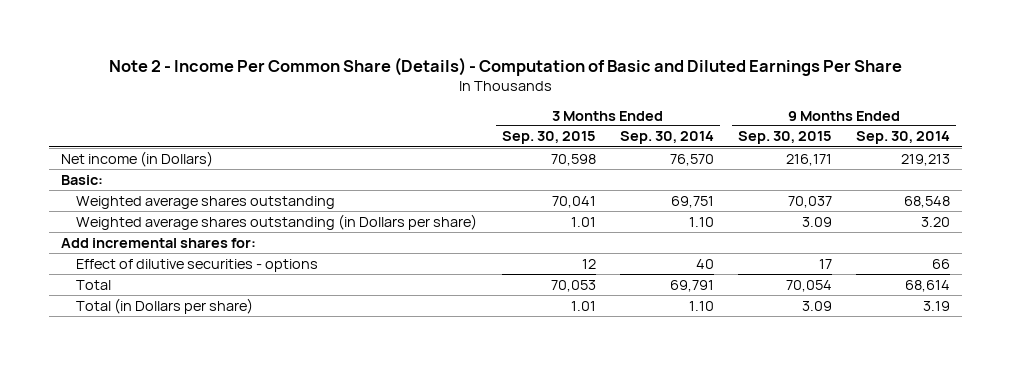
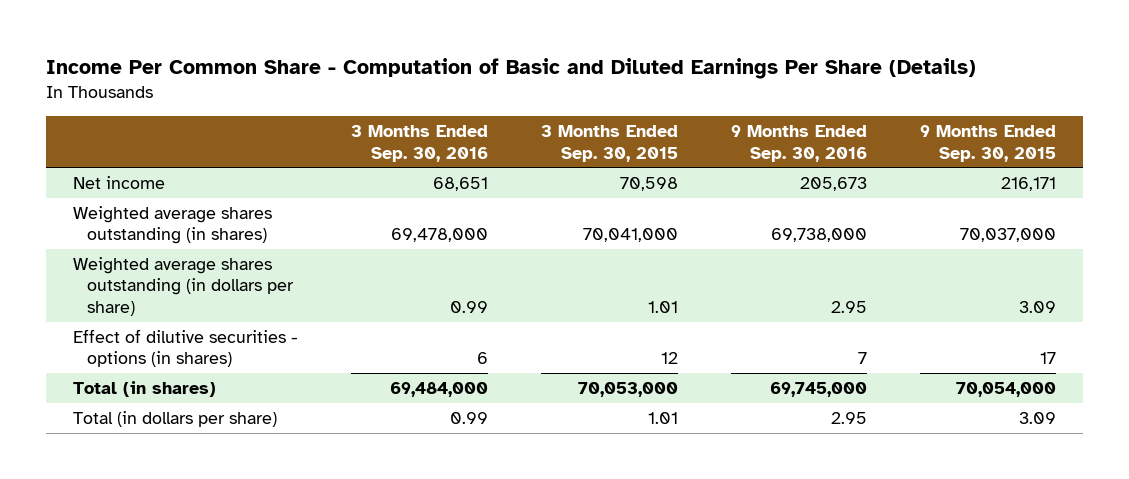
[108,56,902,76] Note 2 - Income Per Common Share (Details) - Computation of Basic and Diluted Earnings Per Share -> [46,57,977,79] Income Per Common Share - Computation of Basic and Diluted Earnings Per Share (Details)
[619,131,714,145] Sep. 30, 2014 -> none
[856,131,951,145] Sep. 30, 2014 -> none
none -> [350,125,488,162] 3 Months Ended Sep. 30, 2016
none -> [731,125,868,162] 9 Months Ended Sep. 30, 2016
[61,174,104,185] Basic: -> none
[61,237,257,248] Add incremental shares for: -> none
[61,150,214,167] Net income (in Dollars) -> [72,176,165,190] Net income
[76,195,336,209] Weighted average shares outstanding -> [72,206,272,245] Weighted average shares outstanding (in shares)
[551,195,596,208] 70,041 -> [582,228,678,243] 70,041,000
[787,195,832,208] 70,037 -> [960,228,1057,243] 70,037,000
[76,213,478,230] Weighted average shares outstanding (in Dollars per share) -> [72,257,294,316] Weighted average shares outstanding (in dollars per share)
[76,258,319,272] Effect of dilutive securities - options -> [72,329,298,368] Effect of dilutive securities - options (in shares)
[76,279,112,290] Total -> [72,381,216,398] Total (in shares)
[550,279,596,292] 70,053 -> [577,382,678,398] 70,053,000
[785,279,832,292] 70,054 -> [956,382,1057,398] 70,054,000
[76,297,254,314] Total (in Dollars per share) -> [72,411,277,428] Total (in dollars per share)

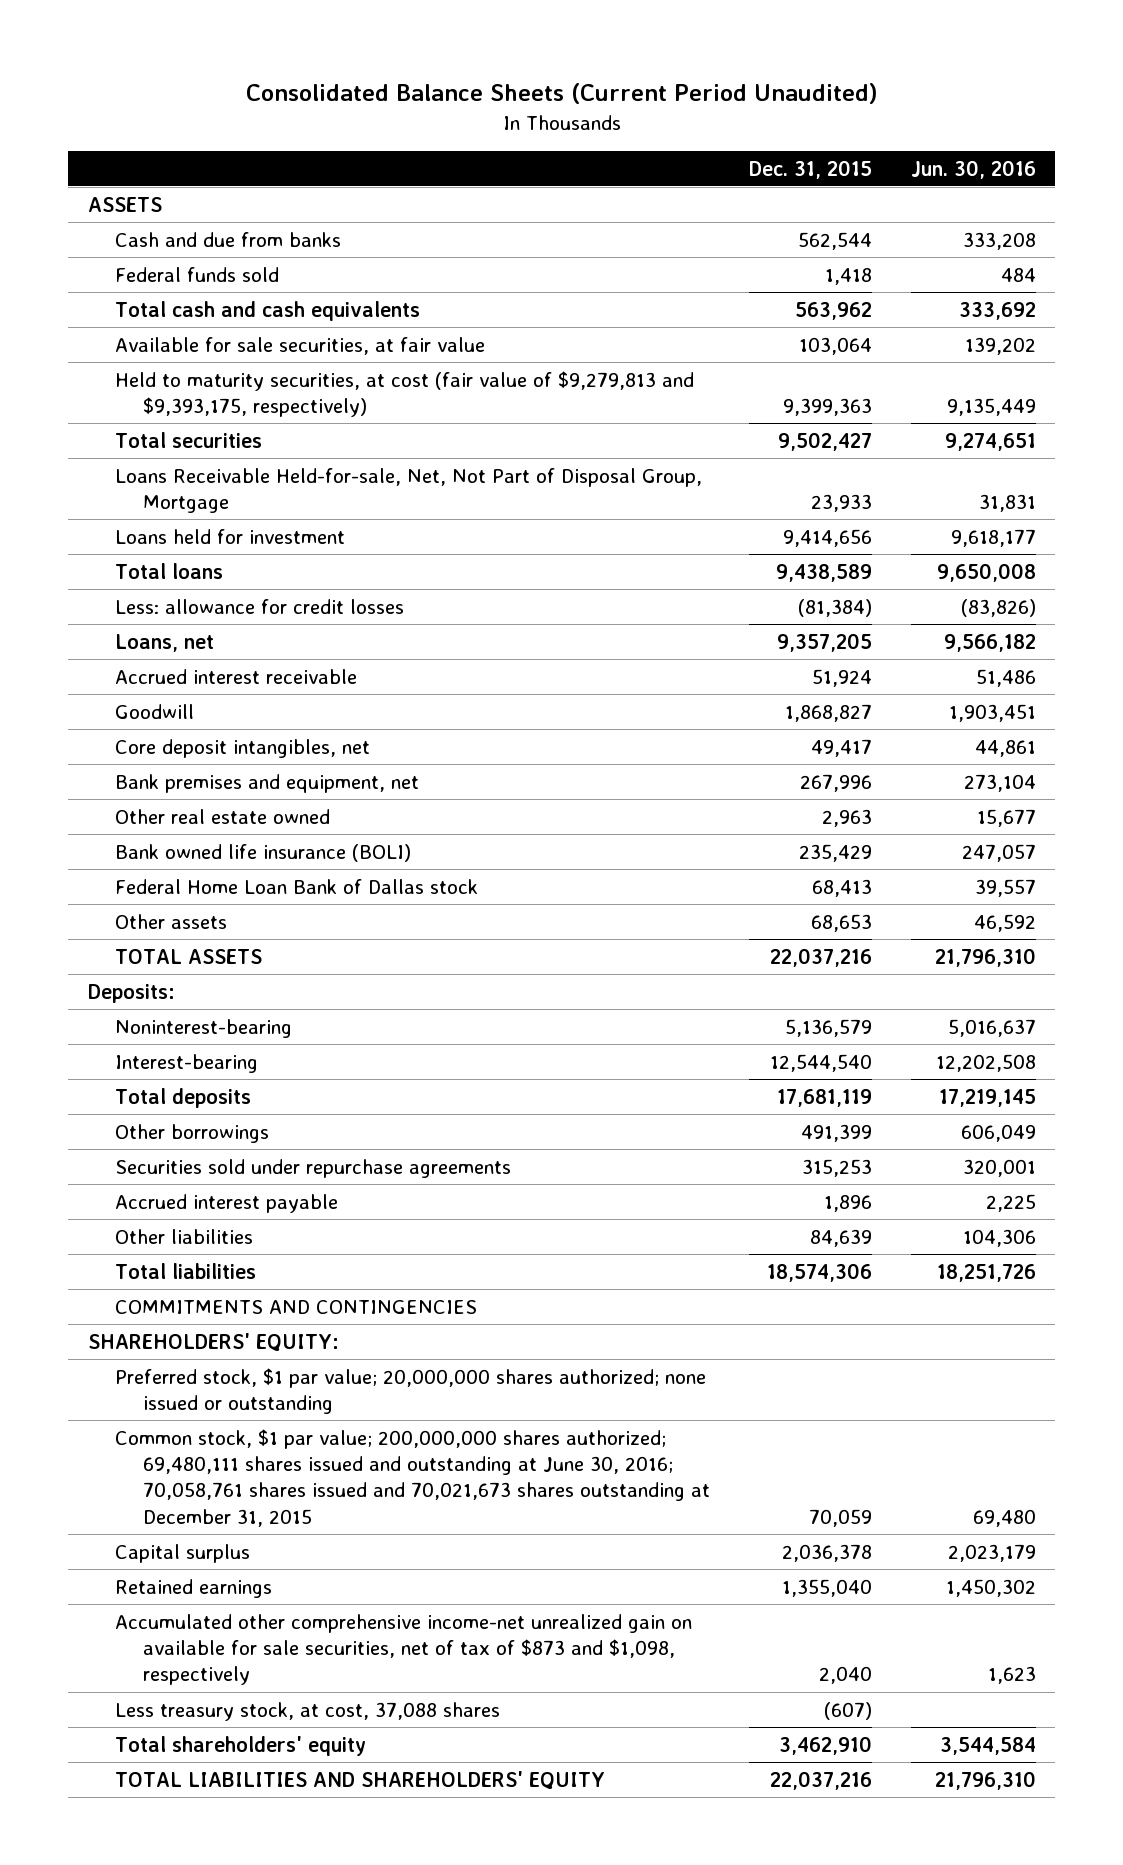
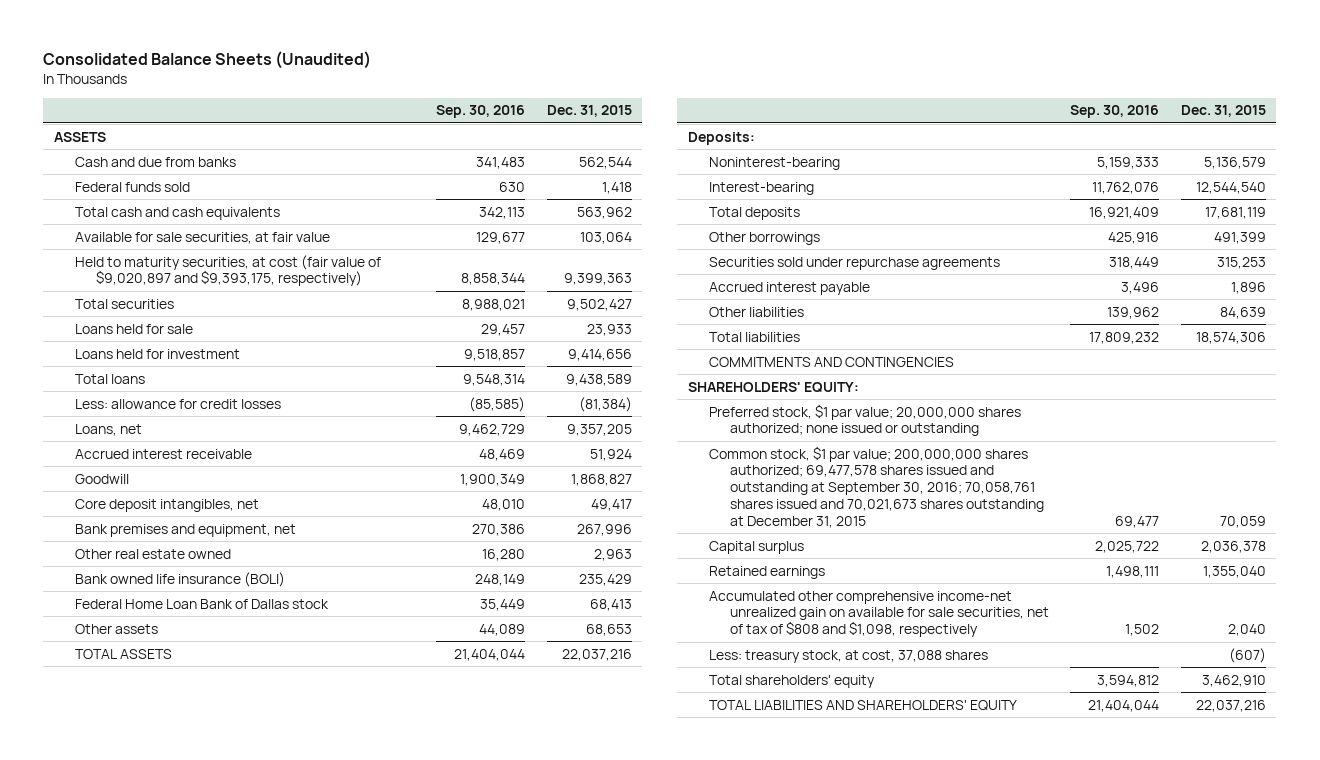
[245,83,878,105] Consolidated Balance Sheets (Current Period Unaudited) -> [43,51,372,70] Consolidated Balance Sheets (Unaudited)
[910,159,1036,179] Jun. 30, 2016 -> none
none -> [436,105,526,119] Sep. 30, 2016
[115,370,695,418] Held to maturity securities, at cost (fair value of $9,279,813 and $9,393,175, respectively) -> [75,254,382,287] Held to maturity securities, at cost (fair value of $9,020,897 and $9,393,175, respectively)
[115,467,703,514] Loans Receivable Held-for-sale, Net, Not Part of Disposal Group, Mortgage -> [75,323,194,334] Loans held for sale
[115,1428,710,1527] Common stock, $1 par value; 200,000,000 shares authorized; 69,480,111 shares issued and outstanding at June 30, 2016; 70,058,761 shares issued and 70,021,673 shares outstanding at December 31, 2015 -> [708,445,1044,528] Common stock, $1 par value; 200,000,000 shares authorized; 69,477,578 shares issued and outstanding at September 30, 2016; 70,058,761 shares issued and 70,021,673 shares outstanding at December 31, 2015
[115,1613,693,1686] Accumulated other comprehensive income-net unrealized gain on available for sale securities, net of tax of $873 and $1,098, respectively -> [708,590,1049,638] Accumulated other comprehensive income-net unrealized gain on available for sale securities, net of tax of $808 and $1,098, respectively
[115,1701,501,1721] Less treasury stock, at cost, 37,088 shares -> [708,649,988,663] Less: treasury stock, at cost, 37,088 shares

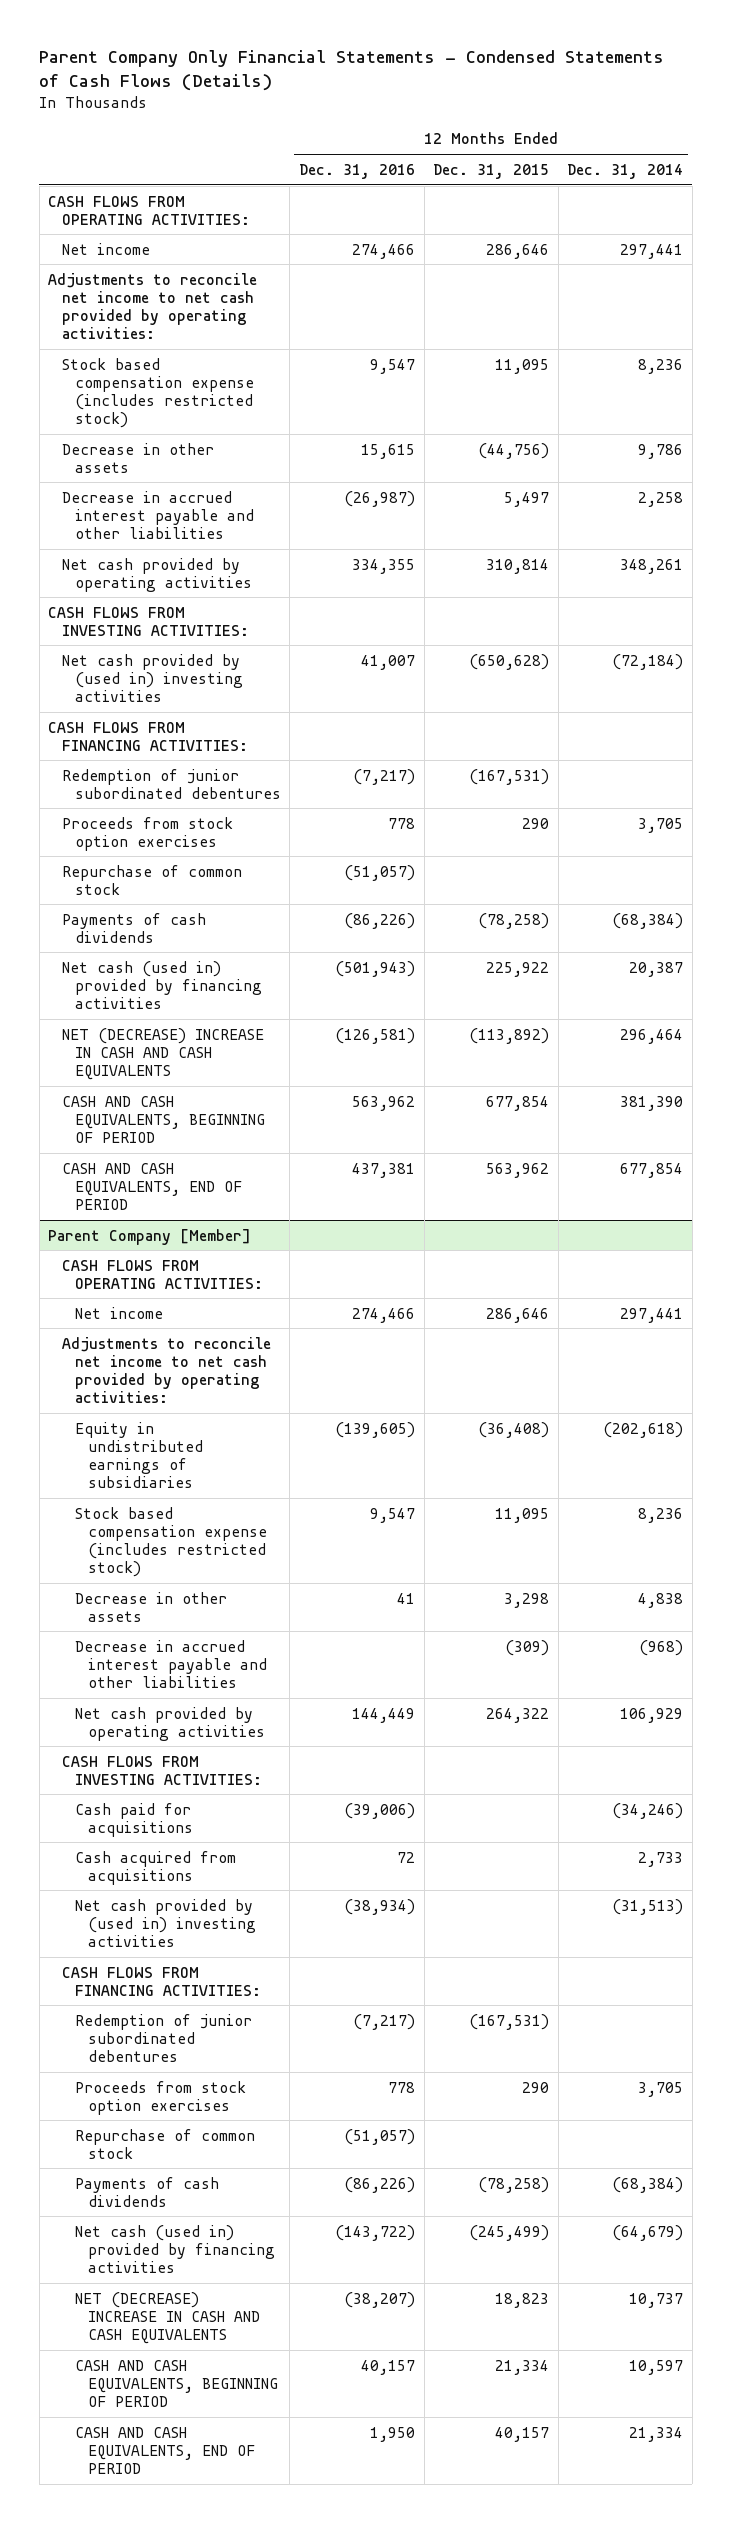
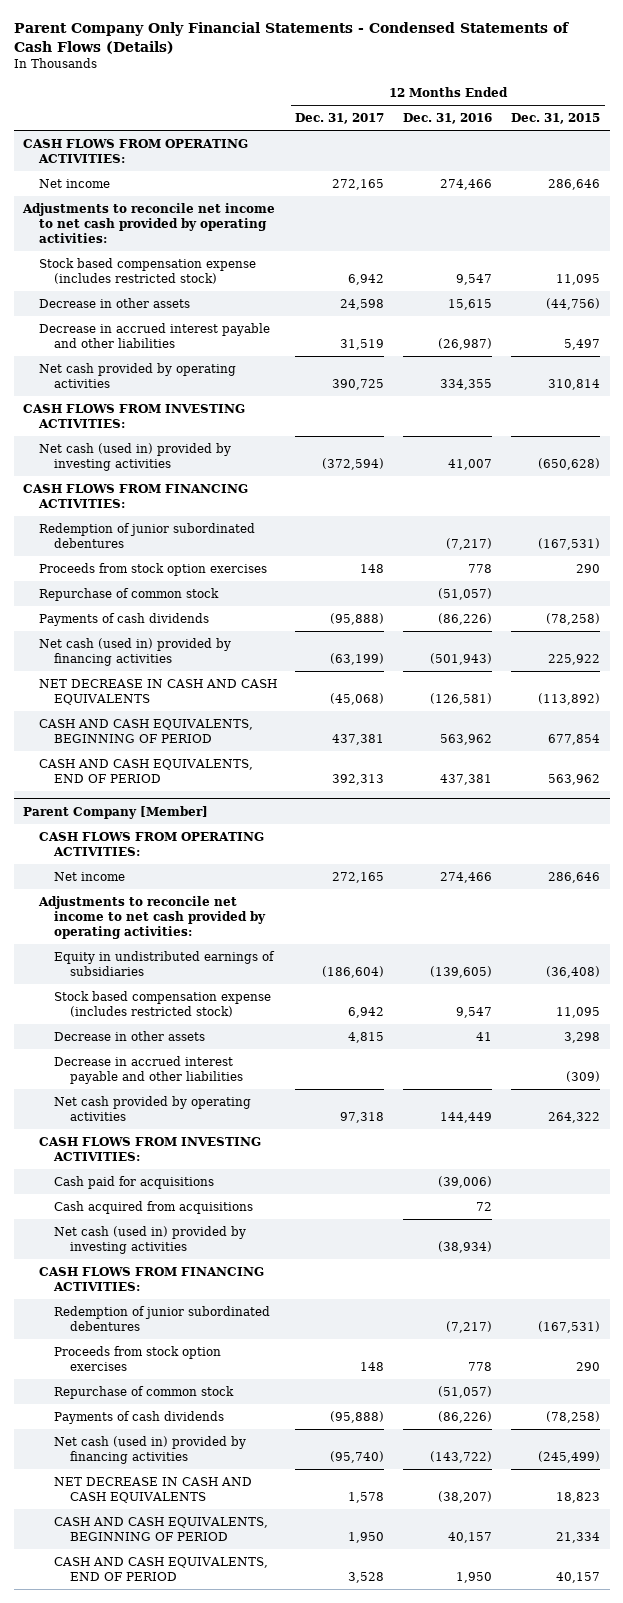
[567,163,684,179] Dec. 31, 2014 -> none
none -> [295,113,385,125] Dec. 31, 2017
[61,653,243,702] Net cash provided by (used in) investing activities -> [38,442,231,472] Net cash (used in) provided by investing activities
[61,1027,264,1080] NET (DECREASE) INCREASE IN CASH AND CASH EQUIVALENTS -> [38,678,277,706] NET DECREASE IN CASH AND CASH EQUIVALENTS
[74,1898,257,1947] Net cash provided by (used in) investing activities -> [54,1225,247,1255] Net cash (used in) provided by investing activities
[74,2291,261,2344] NET (DECREASE) INCREASE IN CASH AND CASH EQUIVALENTS -> [54,1476,253,1504] NET DECREASE IN CASH AND CASH EQUIVALENTS

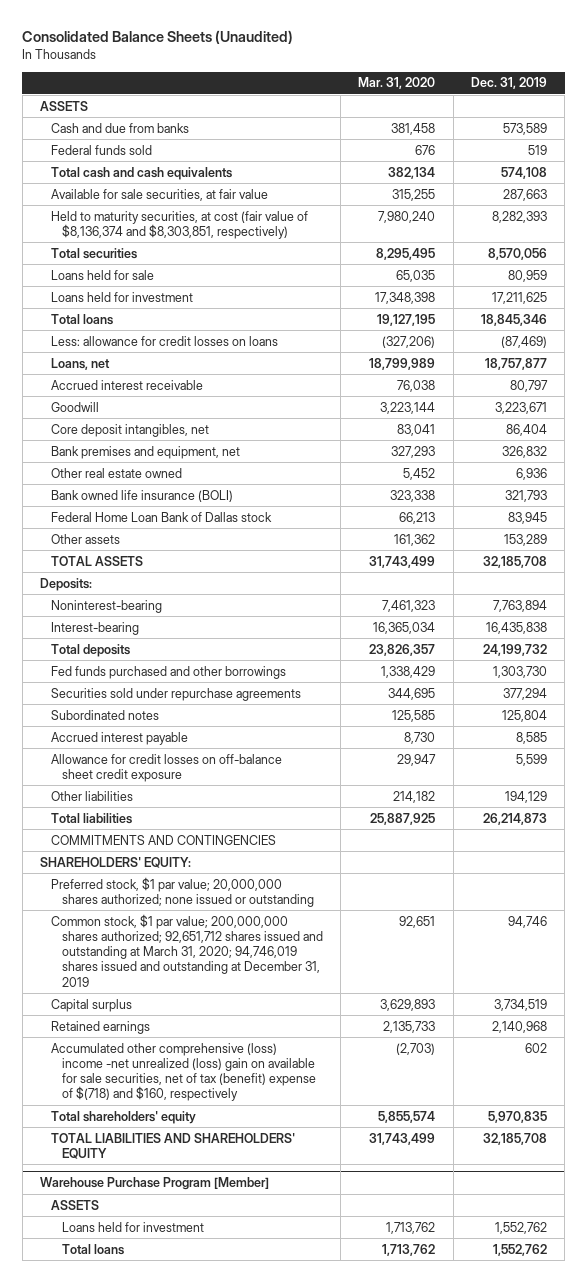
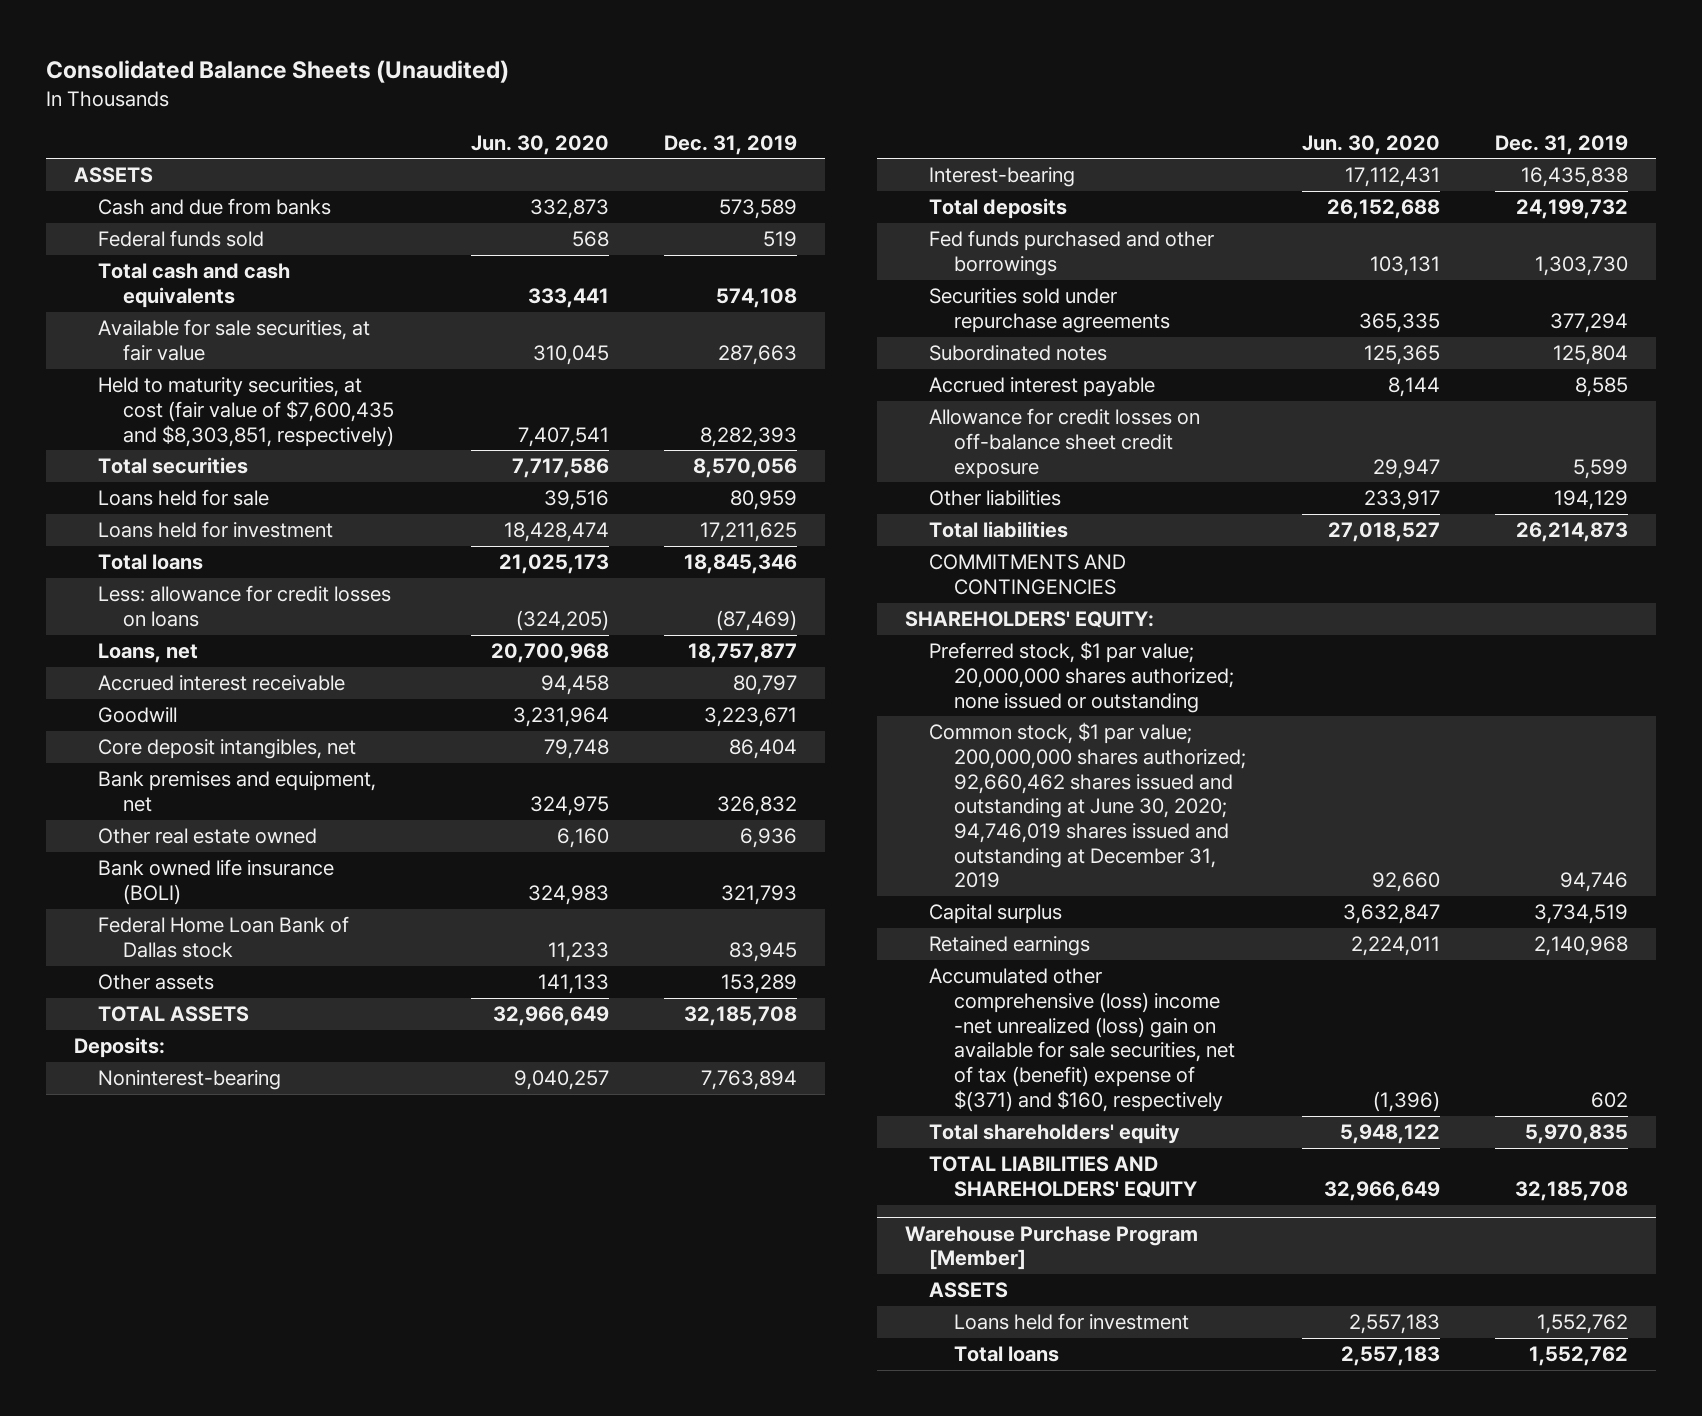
[358,77,436,90] Mar. 31, 2020 -> none
none -> [470,134,609,155] Jun. 30, 2020
[50,210,308,239] Held to maturity securities, at cost (fair value of $8,136,374 and $8,303,851, respectively) -> [98,377,394,447] Held to maturity securities, at cost (fair value of $7,600,435 and $8,303,851, respectively)
[50,913,323,987] Common stock, $1 par value; 200,000,000 shares authorized; 92,651,712 shares issued and outstanding at March 31, 2020; 94,746,019 shares issued and outstanding at December 31, 2019 -> [929,722,1246,889] Common stock, $1 par value; 200,000,000 shares authorized; 92,660,462 shares issued and outstanding at June 30, 2020; 94,746,019 shares issued and outstanding at December 31, 2019
[50,1042,316,1102] Accumulated other comprehensive (loss) income -net unrealized (loss) gain on available for sale securities, net of tax (benefit) expense of $(718) and $160, respectively -> [929,968,1235,1112] Accumulated other comprehensive (loss) income -net unrealized (loss) gain on available for sale securities, net of tax (benefit) expense of $(371) and $160, respectively

